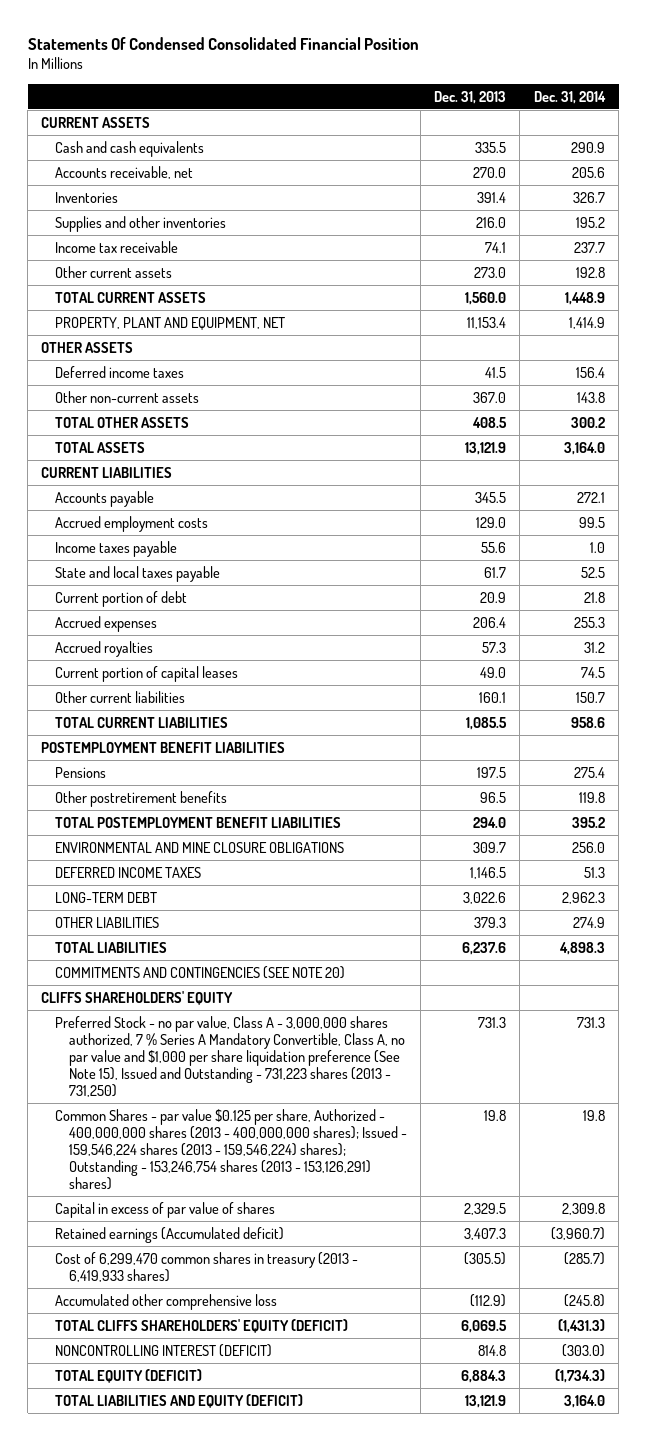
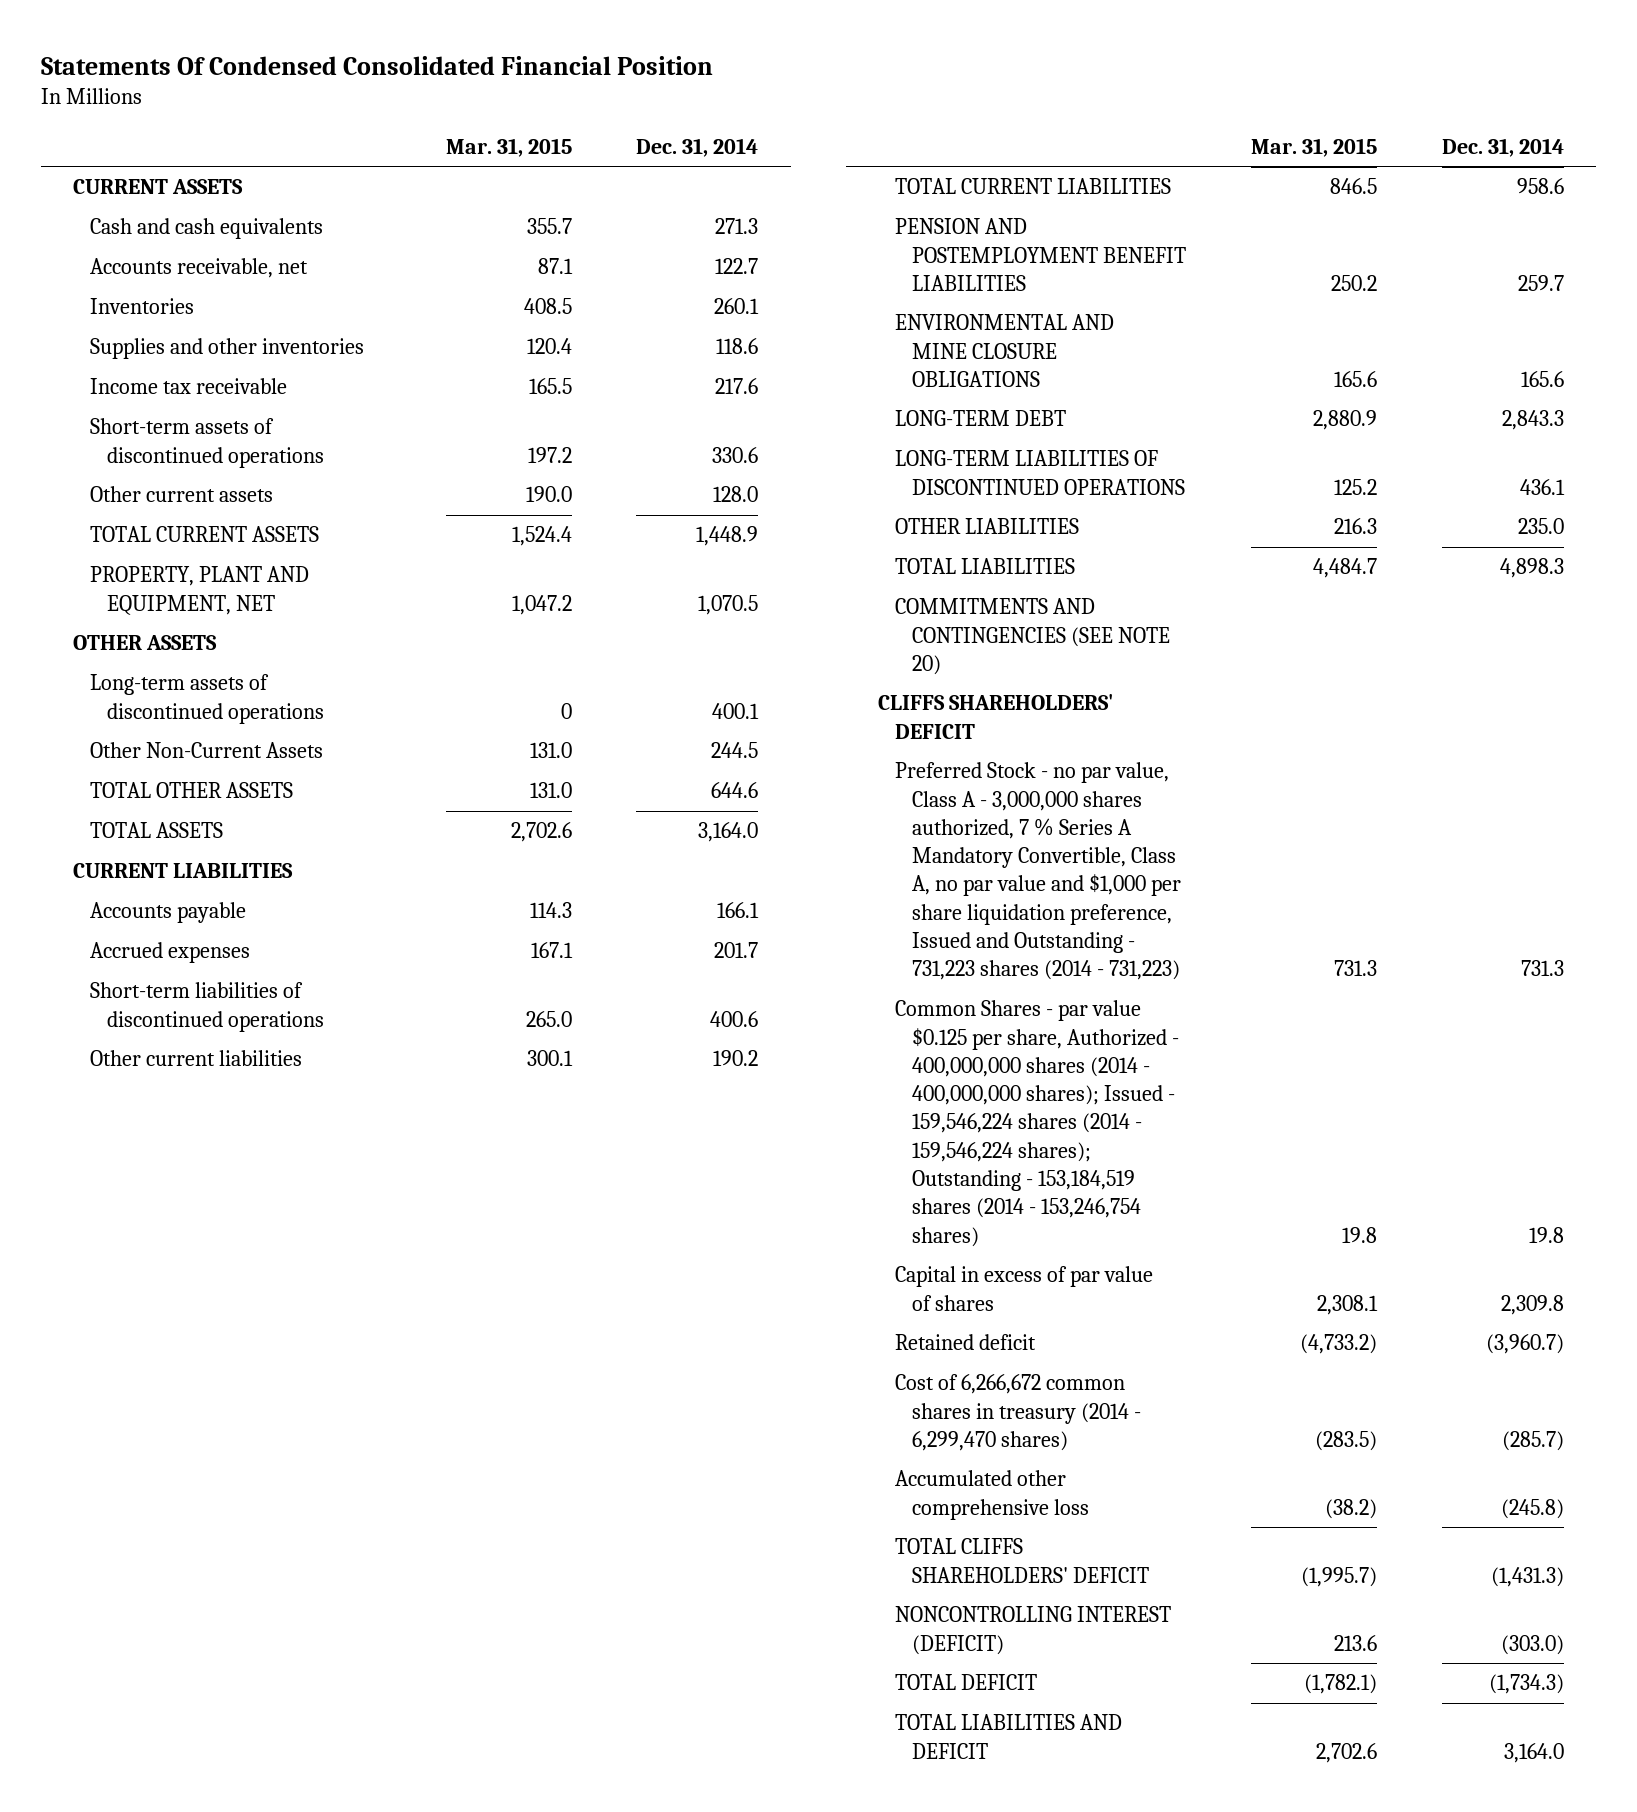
[434,90,507,104] Dec. 31, 2013 -> none
none -> [445,137,572,157] Mar. 31, 2015
[570,141,605,153] 290.9 -> [715,218,759,235] 271.3
[571,166,605,178] 205.6 -> [715,258,759,275] 122.7
[572,191,605,203] 326.7 -> [714,298,760,315] 260.1
[575,216,605,228] 195.2 -> [716,338,759,355] 118.6
[573,241,605,253] 237.7 -> [715,378,759,395] 217.6
none -> [90,418,325,468] Short-term assets of discontinued operations
[575,266,605,278] 192.8 -> [713,486,759,503] 128.0
[568,316,605,329] 1,414.9 -> [698,594,759,615] 1,070.5
[54,365,184,378] Deferred income taxes -> none
none -> [90,674,325,724] Long-term assets of discontinued operations
[54,390,199,403] Other non-current assets -> [90,742,324,759] Other Non-Current Assets
[576,391,605,403] 143.8 -> [711,742,759,759] 244.5
[570,416,605,428] 300.2 -> [711,782,759,799] 644.6
[54,515,208,532] Accrued employment costs -> none
[54,540,177,557] Income taxes payable -> none
[54,565,220,582] State and local taxes payable -> none
[54,590,187,607] Current portion of debt -> none
[54,640,153,657] Accrued royalties -> none
[54,665,238,682] Current portion of capital leases -> none
[576,491,605,503] 272.1 -> [717,902,760,919] 166.1
[573,616,605,628] 255.3 -> [714,942,759,959] 201.7
none -> [90,982,325,1032] Short-term liabilities of discontinued operations
[575,691,605,703] 150.7 -> [713,1050,759,1067] 190.2
[41,741,286,753] POSTEMPLOYMENT BENEFIT LIABILITIES -> none
[54,766,106,778] Pensions -> none
[54,790,227,807] Other postretirement benefits -> none
[54,866,201,878] DEFERRED INCOME TAXES -> none
[54,816,341,828] TOTAL POSTEMPLOYMENT BENEFIT LIABILITIES -> [895,218,1187,291] PENSION AND POSTEMPLOYMENT BENEFIT LIABILITIES
[571,816,605,828] 395.2 -> [1517,274,1564,291] 259.7
[571,841,605,853] 256.0 -> [1520,370,1564,387] 165.6
[561,891,605,904] 2,962.3 -> [1501,410,1564,431] 2,843.3
none -> [895,450,1186,495] LONG-TERM LIABILITIES OF DISCONTINUED OPERATIONS
[572,916,605,928] 274.9 -> [1517,518,1564,535] 235.0
[41,990,234,1005] CLIFFS SHAREHOLDERS' EQUITY -> [878,694,1115,739] CLIFFS SHAREHOLDERS' DEFICIT
[54,1015,405,1097] Preferred Stock - no par value, Class A - 3,000,000 shares authorized, 7 % Series A Mandatory Convertible, Class A, no par value and $1,000 per share liquidation preference (See Note 15), Issued and Outstanding - 731,223 shares (2013 - 731,250) -> [895,762,1182,981] Preferred Stock - no par value, Class A - 3,000,000 shares authorized, 7 % Series A Mandatory Convertible, Class A, no par value and $1,000 per share liquidation preference, Issued and Outstanding - 731,223 shares (2014 - 731,223)
[54,1108,407,1190] Common Shares - par value $0.125 per share, Authorized - 400,000,000 shares (2013 - 400,000,000 shares); Issued - 159,546,224 shares (2013 - 159,546,224) shares); Outstanding - 153,246,754 shares (2013 - 153,126,291) shares) -> [895,1000,1180,1247] Common Shares - par value $0.125 per share, Authorized - 400,000,000 shares (2014 - 400,000,000 shares); Issued - 159,546,224 shares (2014 - 159,546,224 shares); Outstanding - 153,184,519 shares (2014 - 153,246,754 shares)
[54,1226,284,1243] Retained earnings (Accumulated deficit) -> [895,1334,1037,1351] Retained deficit
[54,1251,358,1282] Cost of 6,299,470 common shares in treasury (2013 - 6,419,933 shares) -> [895,1374,1142,1451] Cost of 6,266,672 common shares in treasury (2014 - 6,299,470 shares)
[54,1318,348,1333] TOTAL CLIFFS SHAREHOLDERS' EQUITY (DEFICIT) -> [895,1538,1150,1583] TOTAL CLIFFS SHAREHOLDERS' DEFICIT
[54,1368,202,1383] TOTAL EQUITY (DEFICIT) -> [895,1674,1038,1691] TOTAL DEFICIT
[54,1393,303,1408] TOTAL LIABILITIES AND EQUITY (DEFICIT) -> [895,1714,1123,1759] TOTAL LIABILITIES AND DEFICIT

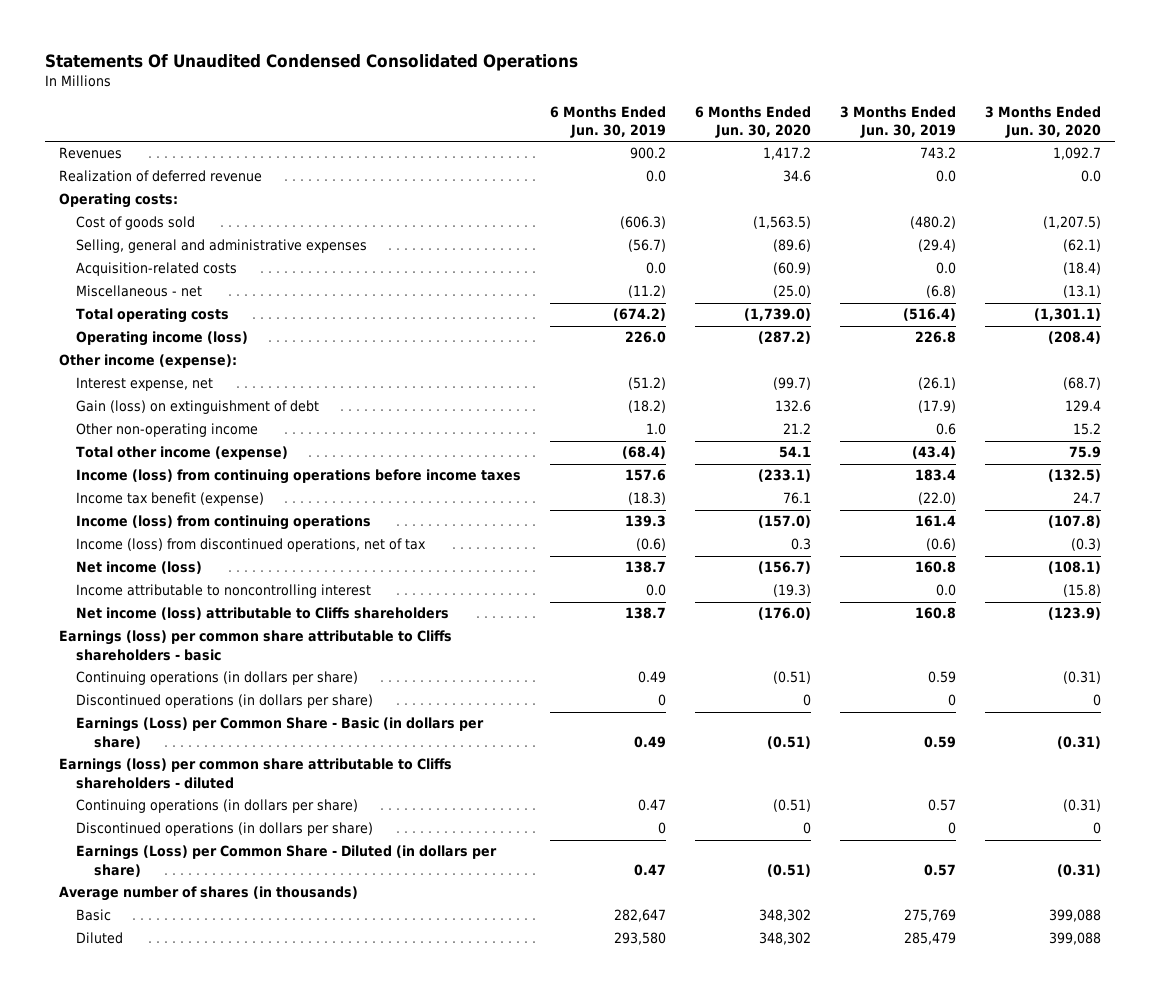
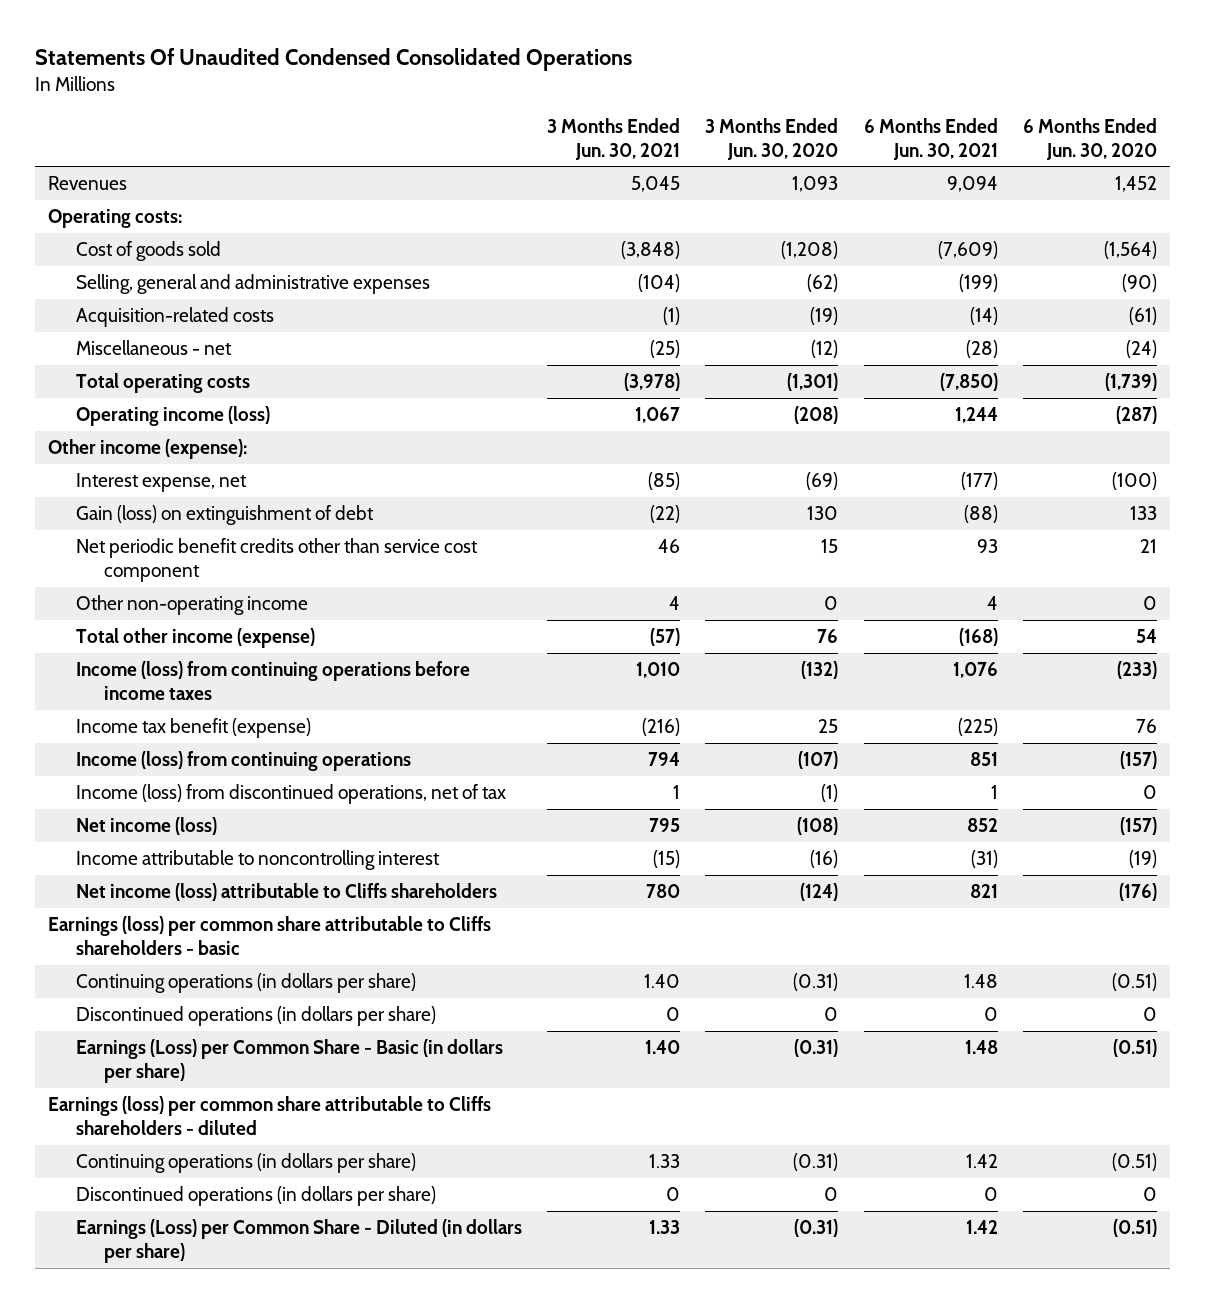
[550,105,667,138] 6 Months Ended Jun. 30, 2019 -> none
[839,105,956,138] 3 Months Ended Jun. 30, 2019 -> none
none -> [546,117,680,160] 3 Months Ended Jun. 30, 2021
none -> [863,117,998,160] 6 Months Ended Jun. 30, 2021
[58,170,262,183] Realization of deferred revenue -> none
[763,147,812,161] 1,417.2 -> [1114,176,1157,193] 1,452
[1052,147,1101,161] 1,092.7 -> [792,176,839,193] 1,093
[753,216,812,230] (1,563.5) -> [1103,241,1157,260] (1,564)
[1042,216,1101,230] (1,207.5) -> [781,241,839,260] (1,208)
[773,239,812,253] (89.6) -> [1121,274,1157,293] (90)
[1062,239,1101,253] (62.1) -> [807,274,839,293] (62)
[773,262,812,276] (60.9) -> [1128,307,1157,326] (61)
[1062,262,1101,276] (18.4) -> [810,307,839,326] (19)
[773,285,812,299] (25.0) -> [1125,340,1157,359] (24)
[1062,285,1101,299] (13.1) -> [811,340,839,359] (12)
[744,308,812,322] (1,739.0) -> [1104,373,1157,392] (1,739)
[1033,308,1101,322] (1,301.1) -> [787,373,839,392] (1,301)
[758,331,812,345] (287.2) -> [1115,406,1157,425] (287)
[1047,331,1101,345] (208.4) -> [794,406,839,425] (208)
[773,377,812,391] (99.7) -> [1111,472,1157,491] (100)
[1062,377,1101,391] (68.7) -> [806,472,839,491] (69)
[775,400,812,413] 132.6 -> [1129,506,1157,521] 133
[1064,400,1101,413] 129.4 -> [807,506,839,521] 130
none -> [75,538,478,582] Net periodic benefit credits other than service cost component
[783,423,812,435] 21.2 -> [1142,596,1157,611] 0
[1072,423,1101,436] 15.2 -> [824,596,839,611] 0
[779,446,812,459] 54.1 -> [1135,629,1157,644] 54
[1068,446,1101,459] 75.9 -> [817,629,839,644] 76
[758,469,812,483] (233.1) -> [1116,661,1157,680] (233)
[1047,469,1101,483] (132.5) -> [801,661,839,680] (132)
[783,492,812,505] 76.1 -> [1135,719,1157,734] 76
[1072,492,1101,504] 24.7 -> [818,719,839,734] 25
[758,515,812,529] (157.0) -> [1119,751,1157,770] (157)
[1047,515,1101,529] (107.8) -> [798,751,839,770] (107)
[791,538,812,551] 0.3 -> [1142,785,1157,800] 0
[1070,538,1101,552] (0.3) -> [821,784,839,803] (1)
[758,561,812,575] (156.7) -> [1119,817,1157,836] (157)
[1047,561,1101,575] (108.1) -> [797,817,839,836] (108)
[773,584,812,598] (19.3) -> [1128,850,1157,869] (19)
[1062,584,1101,598] (15.8) -> [810,850,839,869] (16)
[758,607,812,621] (176.0) -> [1118,883,1157,902] (176)
[1047,607,1101,621] (123.9) -> [800,883,839,902] (124)
[58,886,358,902] Average number of shares (in thousands) -> none
[76,909,112,922] Basic -> none
[76,932,124,945] Diluted -> none

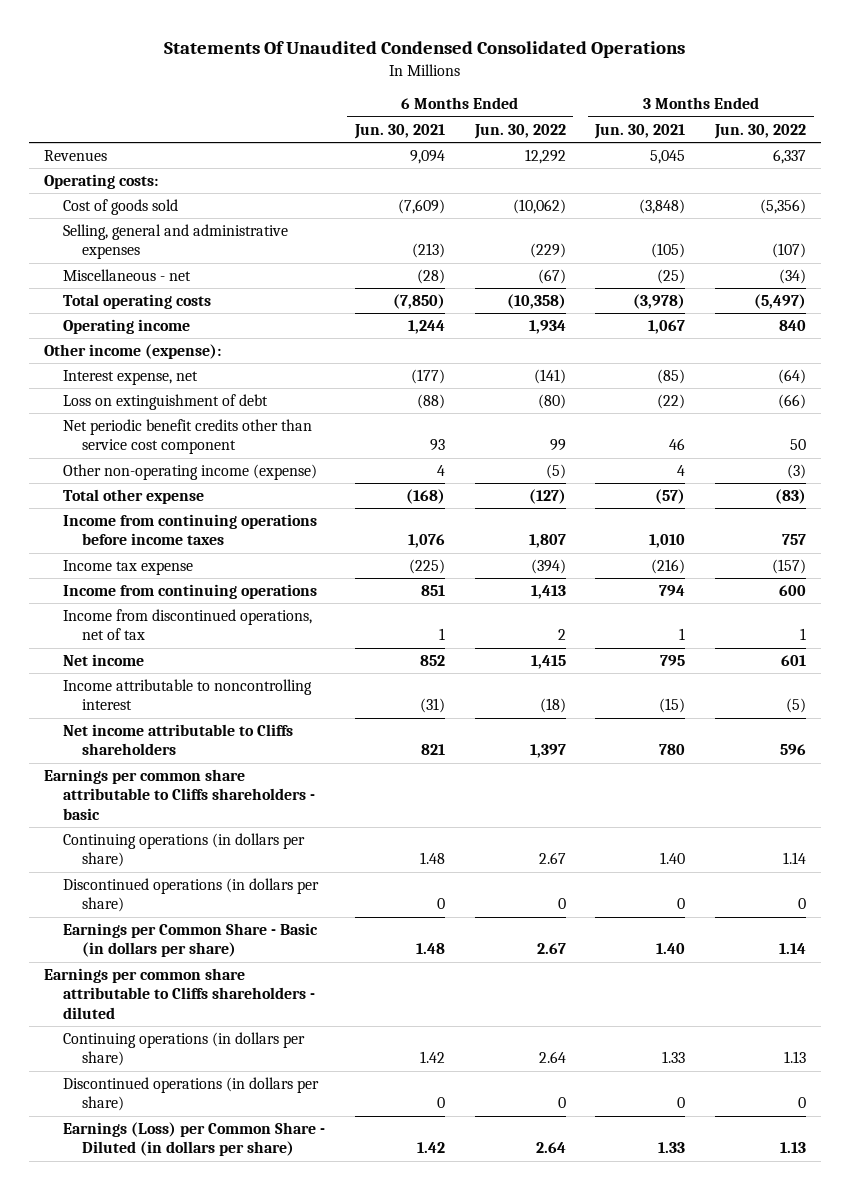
[705,117,839,160] 3 Months Ended Jun. 30, 2020 -> none
[1022,117,1157,160] 6 Months Ended Jun. 30, 2020 -> none
none -> [473,123,566,139] Jun. 30, 2022
none -> [714,123,807,139] Jun. 30, 2022
[75,307,274,328] Acquisition-related costs -> none
[637,274,680,293] (104) -> [651,243,686,259] (105)
[958,274,998,293] (199) -> [411,243,445,259] (213)
[75,406,270,427] Operating income (loss) -> [62,319,190,335] Operating income
[75,505,374,526] Gain (loss) on extinguishment of debt -> [62,394,268,411] Loss on extinguishment of debt
[75,595,308,616] Other non-operating income -> [62,464,317,481] Other non-operating income (expense)
[75,628,315,649] Total other income (expense) -> [62,489,204,505] Total other expense
[75,661,470,700] Income (loss) from continuing operations before income taxes -> [62,514,317,546] Income from continuing operations before income taxes
[75,718,311,739] Income tax benefit (expense) -> [62,560,193,576] Income tax expense
[75,751,411,772] Income (loss) from continuing operations -> [62,584,317,600] Income from continuing operations
[75,784,506,805] Income (loss) from discontinued operations, net of tax -> [62,609,312,641] Income from discontinued operations, net of tax
[75,817,217,836] Net income (loss) -> [62,654,144,667] Net income
[75,883,497,902] Net income (loss) attributable to Cliffs shareholders -> [62,724,293,756] Net income attributable to Cliffs shareholders
[47,916,491,955] Earnings (loss) per common share attributable to Cliffs shareholders - basic -> [44,769,315,820] Earnings per common share attributable to Cliffs shareholders - basic
[75,1039,503,1083] Earnings (Loss) per Common Share - Basic (in dollars per share) -> [62,923,318,958] Earnings per Common Share - Basic (in dollars per share)
[47,1096,491,1135] Earnings (loss) per common share attributable to Cliffs shareholders - diluted -> [44,968,315,1019] Earnings per common share attributable to Cliffs shareholders - diluted

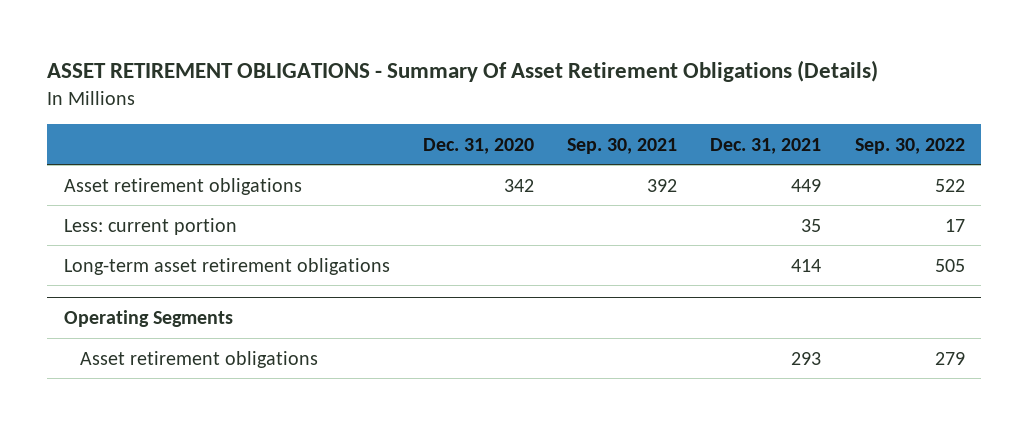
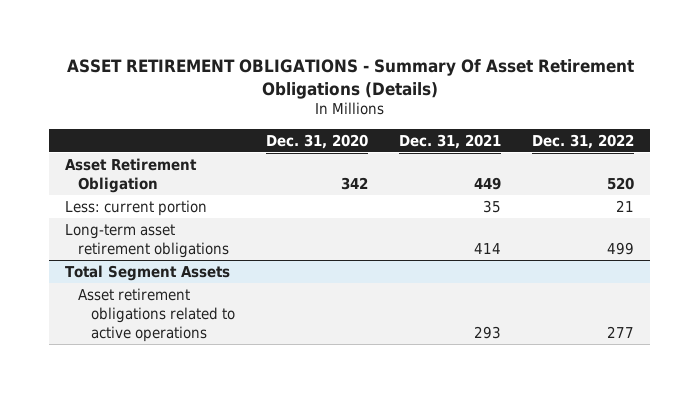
[567,137,678,154] Sep. 30, 2021 -> none
[854,137,965,154] Sep. 30, 2022 -> none
none -> [532,133,635,149] Dec. 31, 2022
[63,177,302,195] Asset retirement obligations -> [64,157,197,193] Asset Retirement Obligation
[63,310,233,328] Operating Segments -> [64,264,230,281] Total Segment Assets
[80,350,319,368] Asset retirement obligations -> [77,287,235,342] Asset retirement obligations related to active operations

